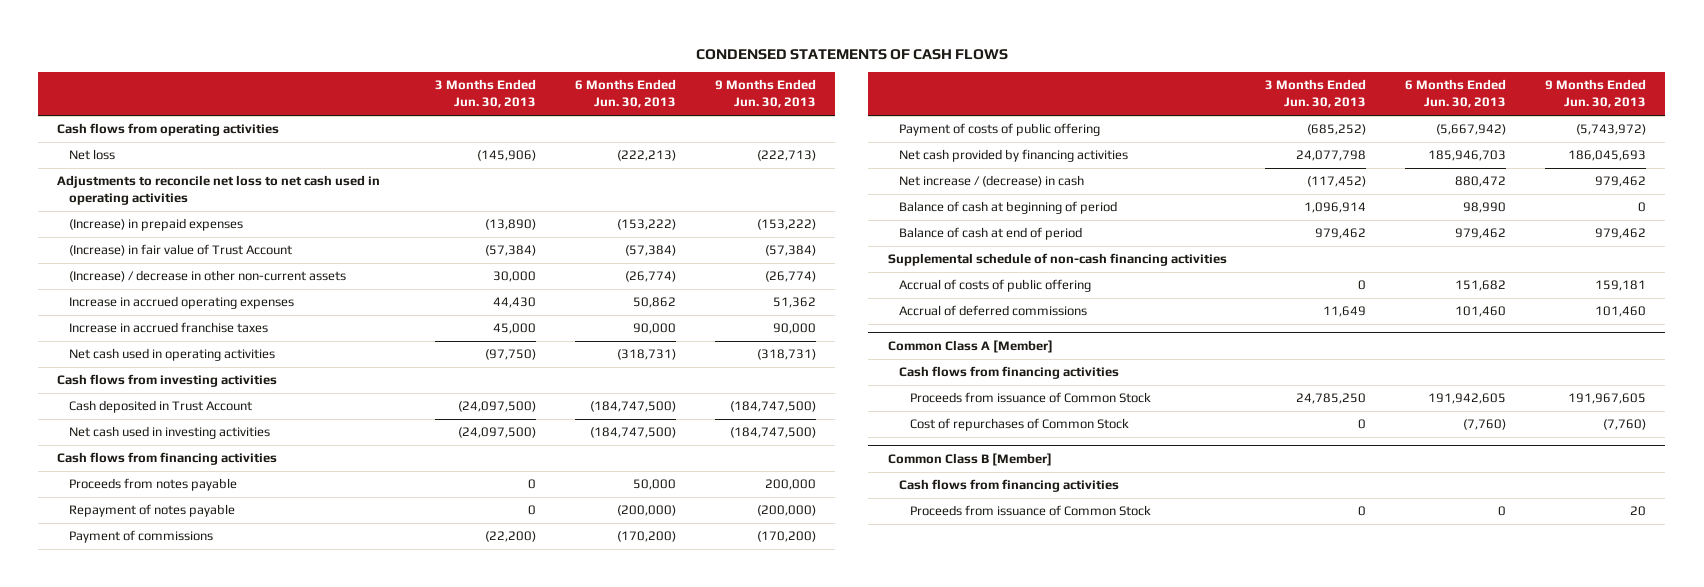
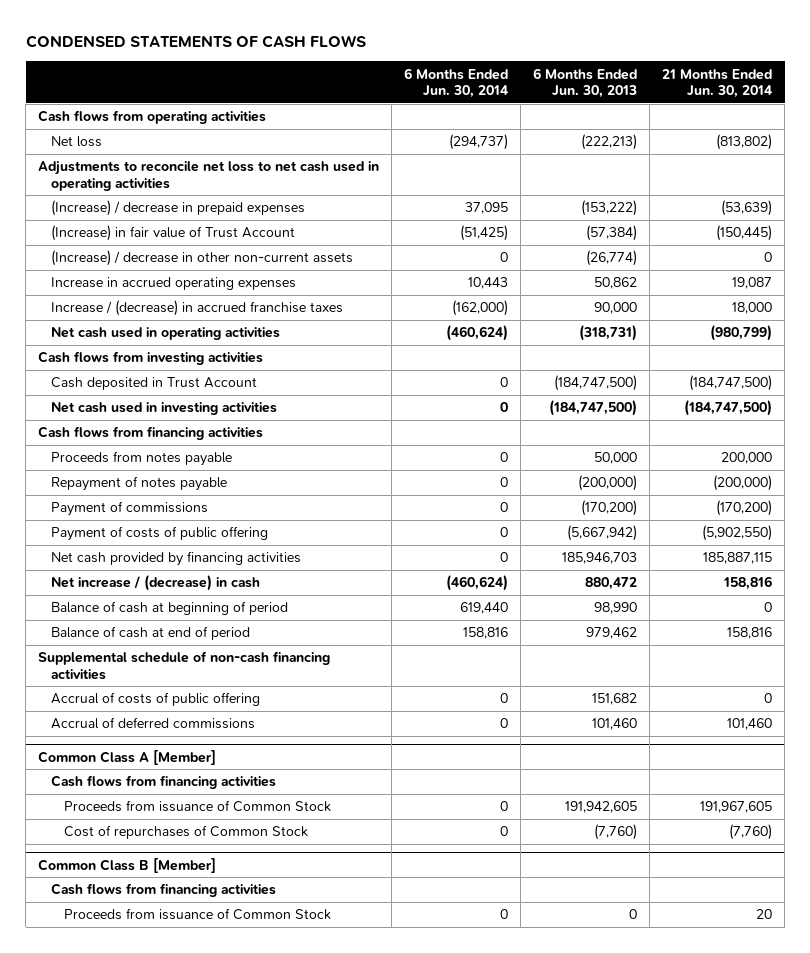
[435,79,537,109] 3 Months Ended Jun. 30, 2013 -> none
[714,79,816,109] 9 Months Ended Jun. 30, 2013 -> none
none -> [404,67,509,99] 6 Months Ended Jun. 30, 2014
none -> [662,68,773,99] 21 Months Ended Jun. 30, 2014
[68,218,243,232] (Increase) in prepaid expenses -> [50,200,305,217] (Increase) / decrease in prepaid expenses
[68,322,268,334] Increase in accrued franchise taxes -> [50,300,343,317] Increase / (decrease) in accrued franchise taxes

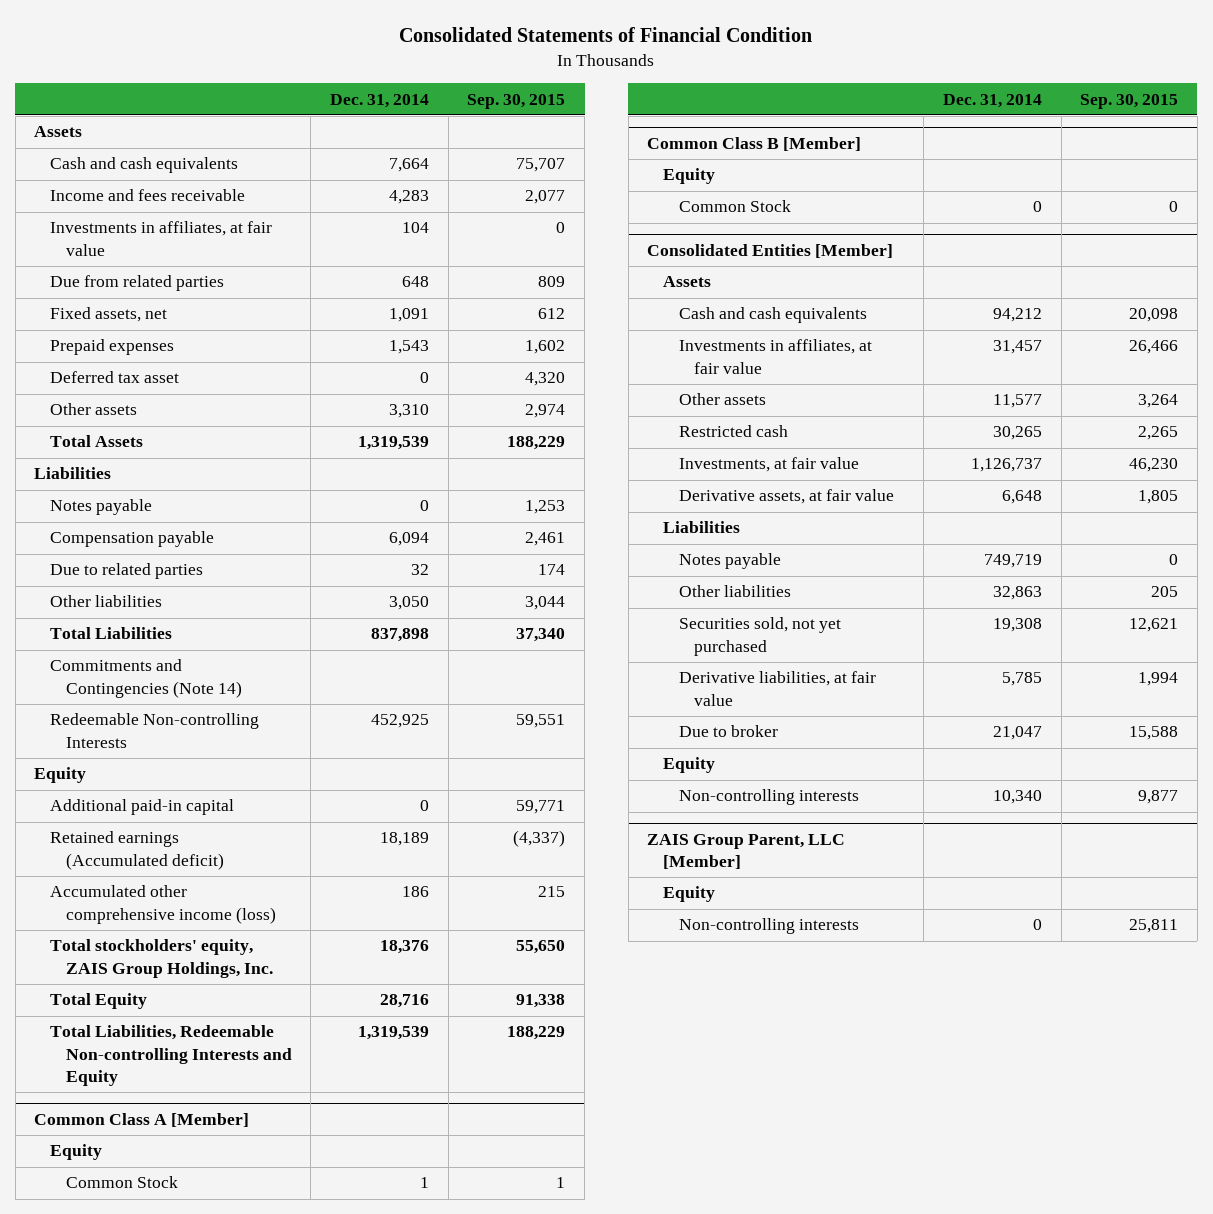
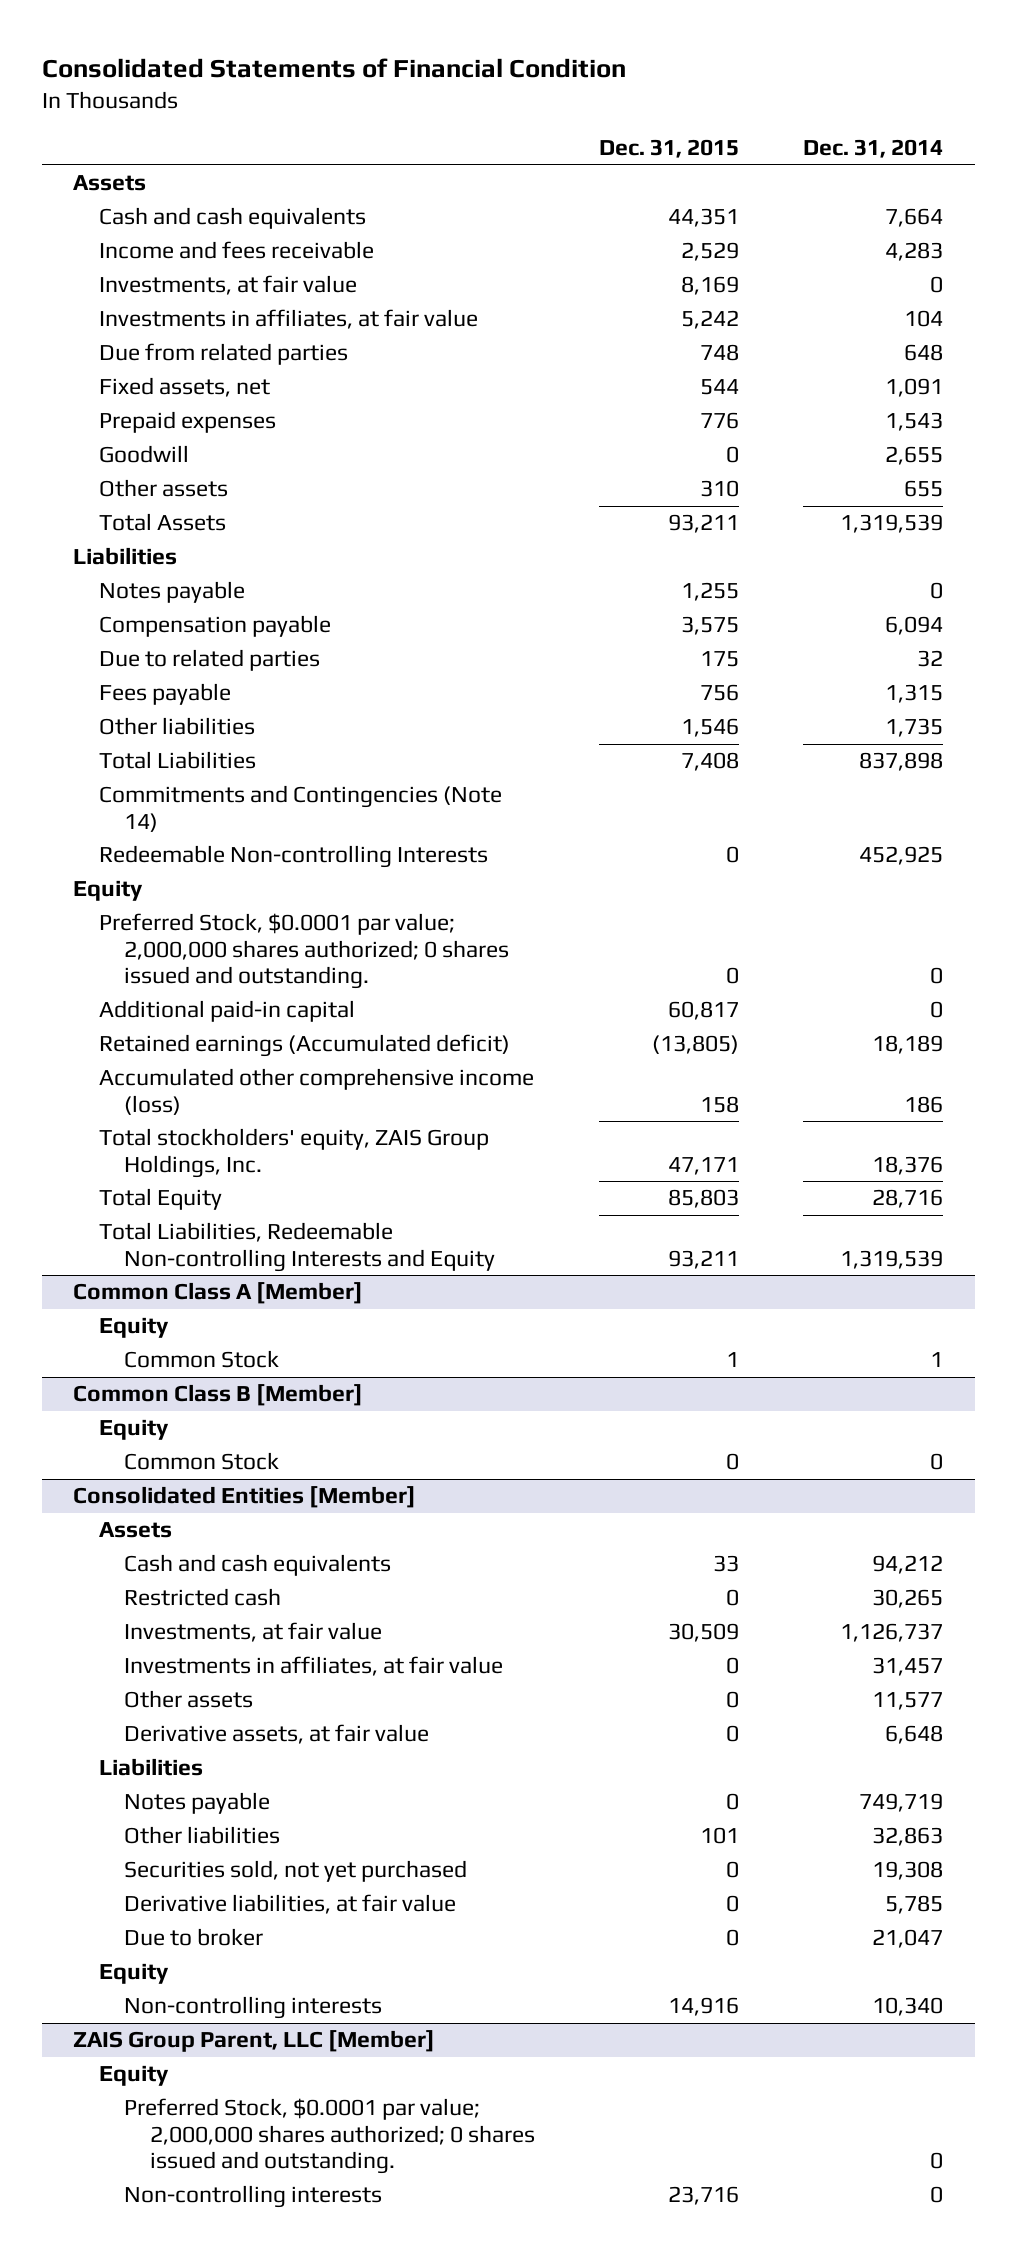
[467,93,566,109] Sep. 30, 2015 -> none
none -> [598,138,739,158] Dec. 31, 2015
none -> [98,275,357,296] Investments, at fair value
[50,371,180,384] Deferred tax asset -> none
none -> [98,445,189,464] Goodwill
[389,404,430,419] 3,310 -> [903,480,943,498] 655
none -> [98,683,231,706] Fees payable
[389,596,430,611] 3,050 -> [884,718,943,738] 1,735
none -> [98,913,510,990] Preferred Stock, $0.0001 par value; 2,000,000 shares authorized; 0 shares issued and outstanding.
[678,339,872,374] Investments in affiliates, at fair value -> [124,1656,504,1677] Investments in affiliates, at fair value
[678,393,766,406] Other assets -> [124,1690,254,1709] Other assets
none -> [124,2098,535,2175] Preferred Stock, $0.0001 par value; 2,000,000 shares authorized; 0 shares issued and outstanding.

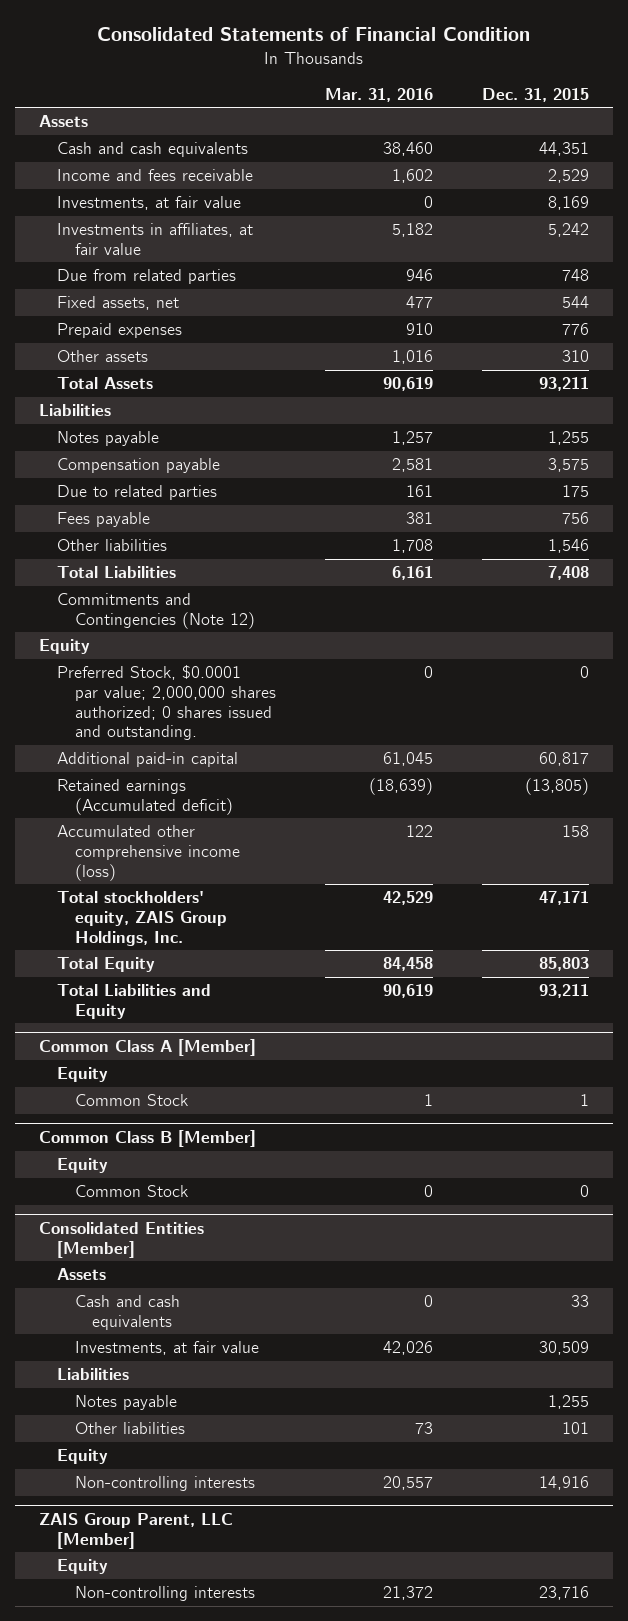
[802,138,943,158] Dec. 31, 2014 -> none
none -> [324,87,433,102] Mar. 31, 2016
[98,445,189,464] Goodwill -> none
[98,845,488,869] Redeemable Non-controlling Interests -> none
[98,785,502,832] Commitments and Contingencies (Note 14) -> [56,593,255,629] Commitments and Contingencies (Note 12)
[98,1222,496,1272] Total Liabilities, Redeemable Non-controlling Interests and Equity -> [56,984,211,1019] Total Liabilities and Equity
[124,1588,282,1607] Restricted cash -> none
[124,1656,504,1677] Investments in affiliates, at fair value -> none
[124,1690,254,1709] Other assets -> none
[124,1724,430,1745] Derivative assets, at fair value -> none
[725,1793,739,1811] 0 -> [547,1395,589,1410] 1,255
[124,1860,468,1883] Securities sold, not yet purchased -> none
[124,1894,457,1915] Derivative liabilities, at fair value -> none
[124,1928,264,1947] Due to broker -> none
[124,2098,535,2175] Preferred Stock, $0.0001 par value; 2,000,000 shares authorized; 0 shares issued and outstanding. -> none

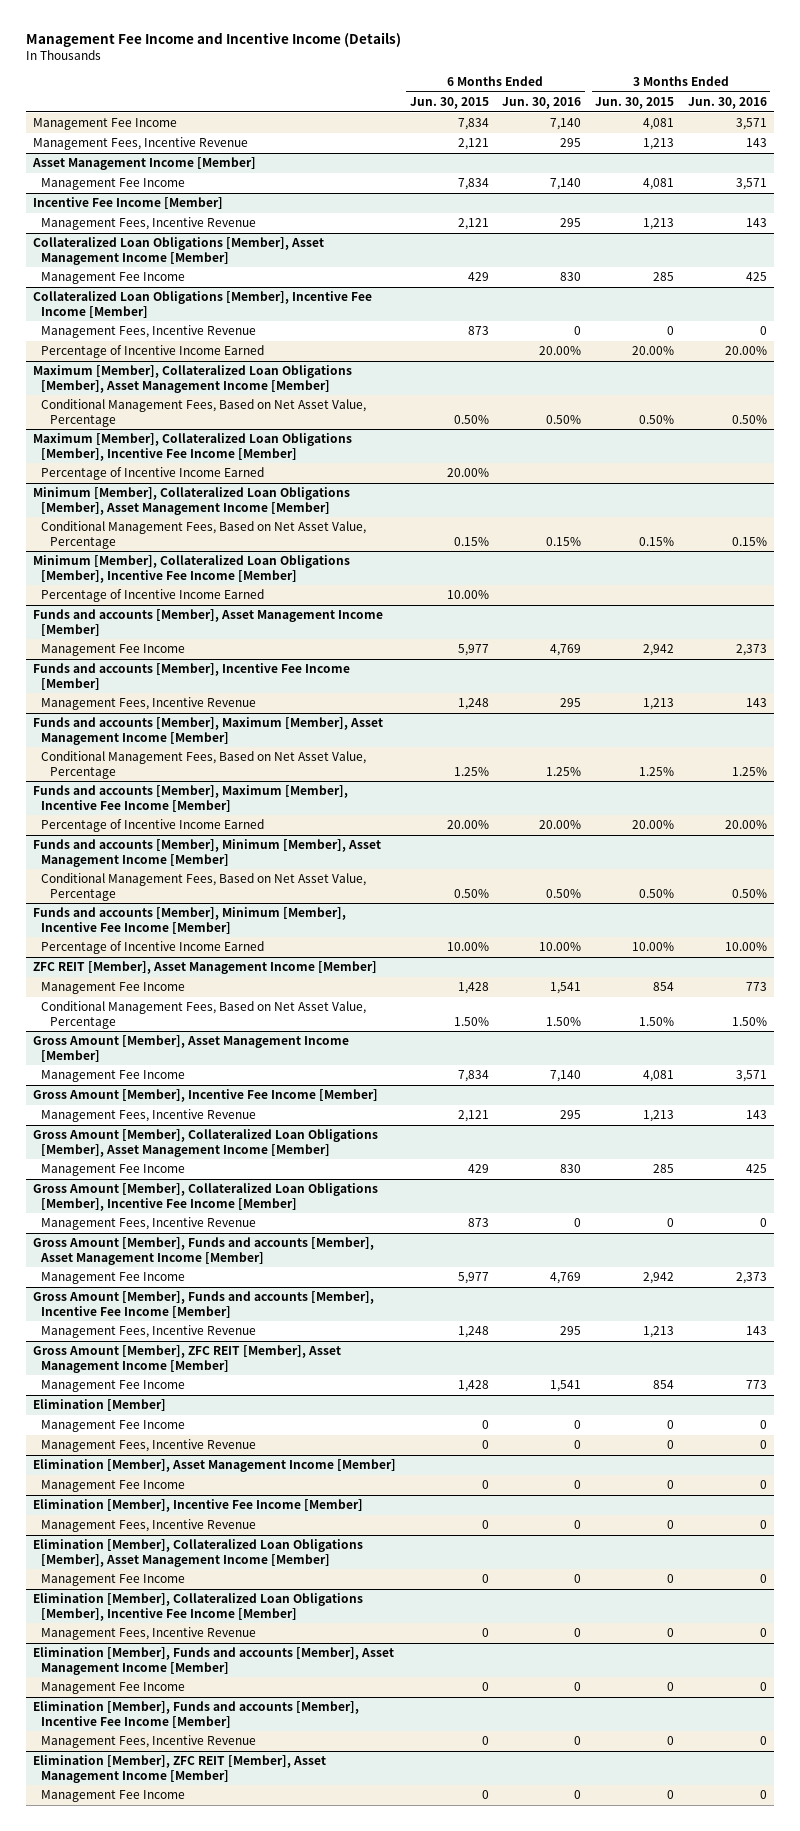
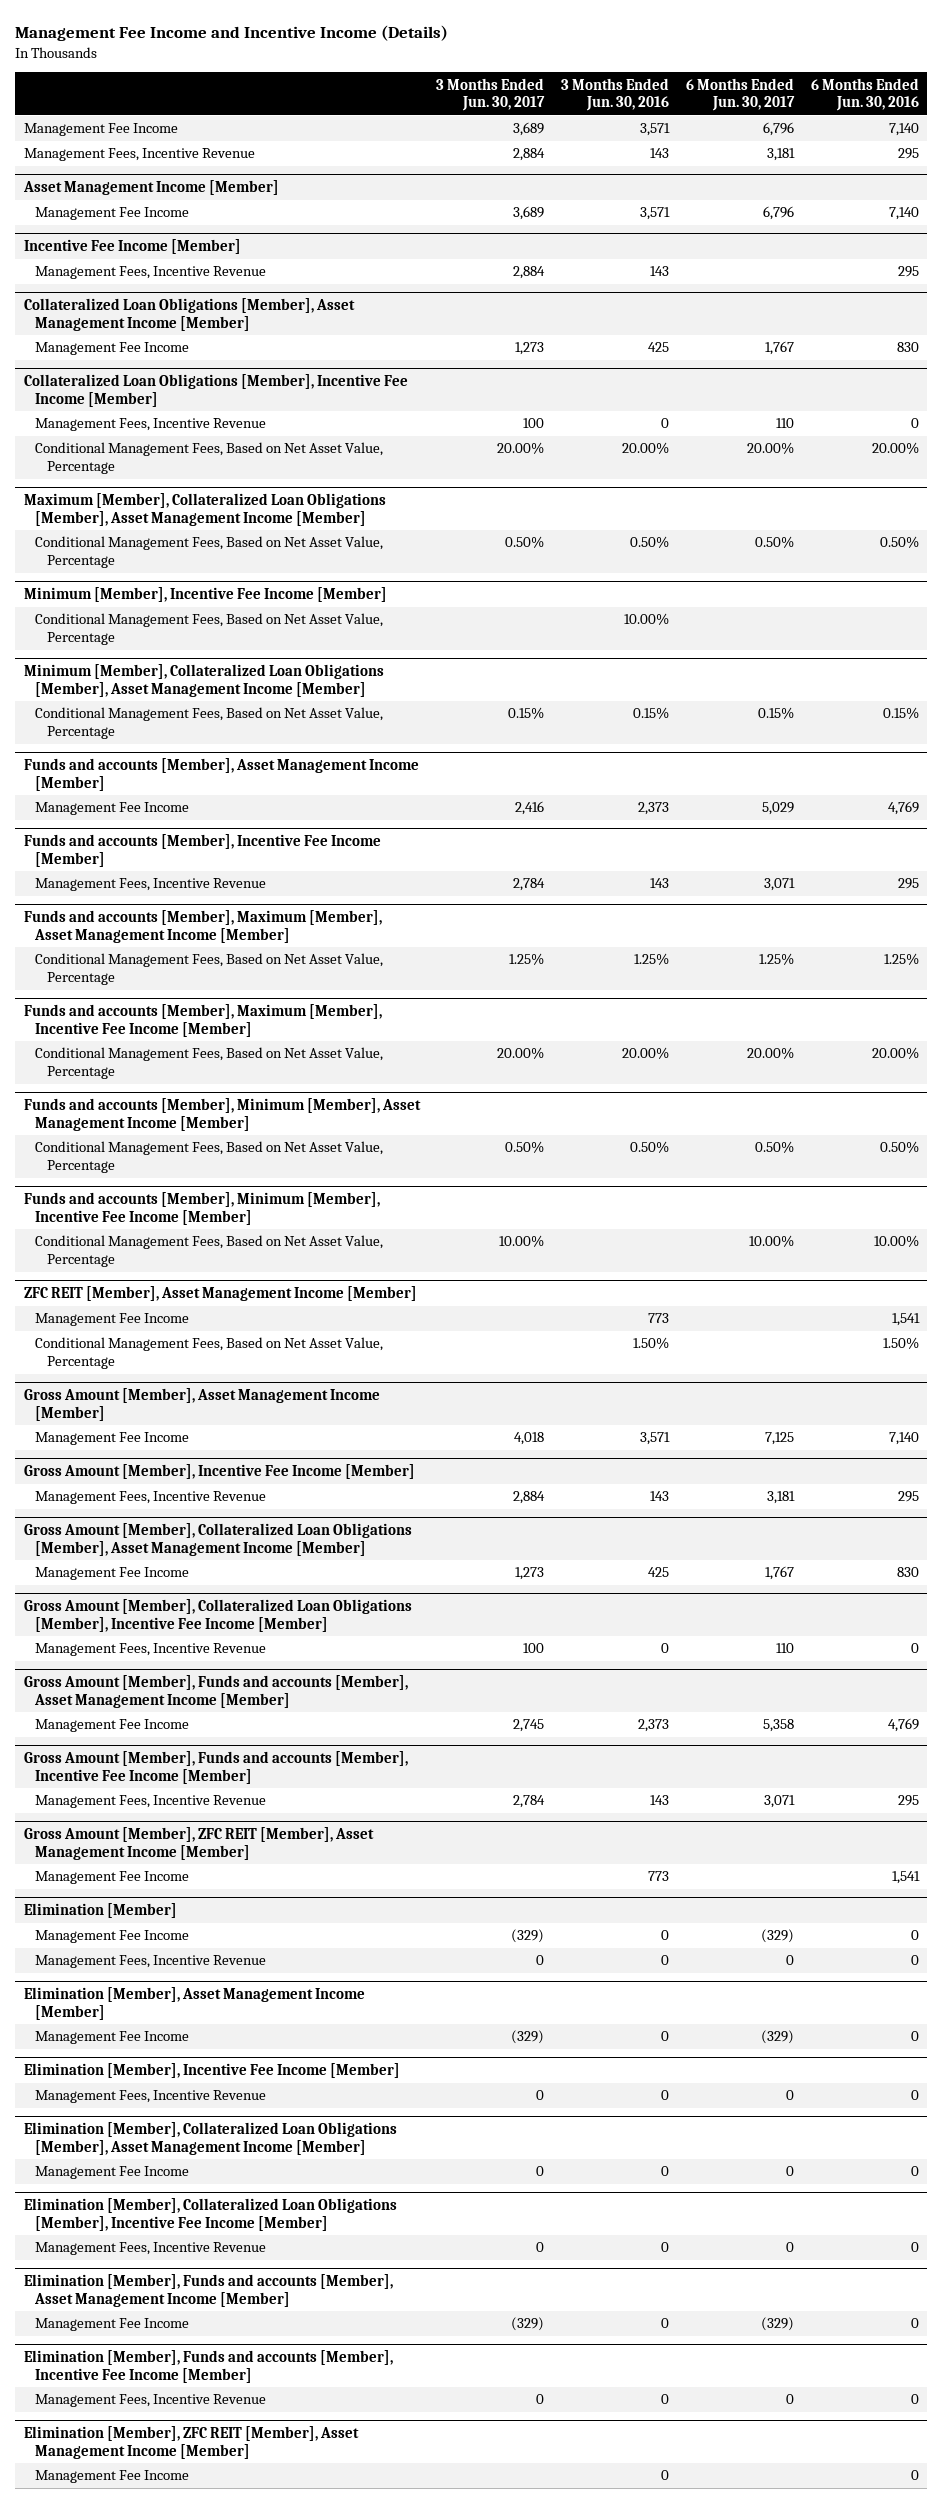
[409,97,489,110] Jun. 30, 2015 -> none
[595,97,675,110] Jun. 30, 2015 -> none
none -> [436,77,546,112] 3 Months Ended Jun. 30, 2017
none -> [686,77,796,112] 6 Months Ended Jun. 30, 2017
[41,345,265,359] Percentage of Incentive Income Earned -> none
none -> [35,442,384,475] Conditional Management Fees, Based on Net Asset Value, Percentage
[32,433,352,461] Maximum [Member], Collateralized Loan Obligations [Member], Incentive Fee Income [Member] -> none
[41,467,265,481] Percentage of Incentive Income Earned -> none
none -> [23,587,387,603] Minimum [Member], Incentive Fee Income [Member]
none -> [35,613,384,646] Conditional Management Fees, Based on Net Asset Value, Percentage
[32,555,350,583] Minimum [Member], Collateralized Loan Obligations [Member], Incentive Fee Income [Member] -> none
[41,589,265,603] Percentage of Incentive Income Earned -> none
[41,819,265,833] Percentage of Incentive Income Earned -> none
none -> [35,1047,384,1080] Conditional Management Fees, Based on Net Asset Value, Percentage
[41,941,265,955] Percentage of Incentive Income Earned -> none
none -> [35,1235,384,1268] Conditional Management Fees, Based on Net Asset Value, Percentage

